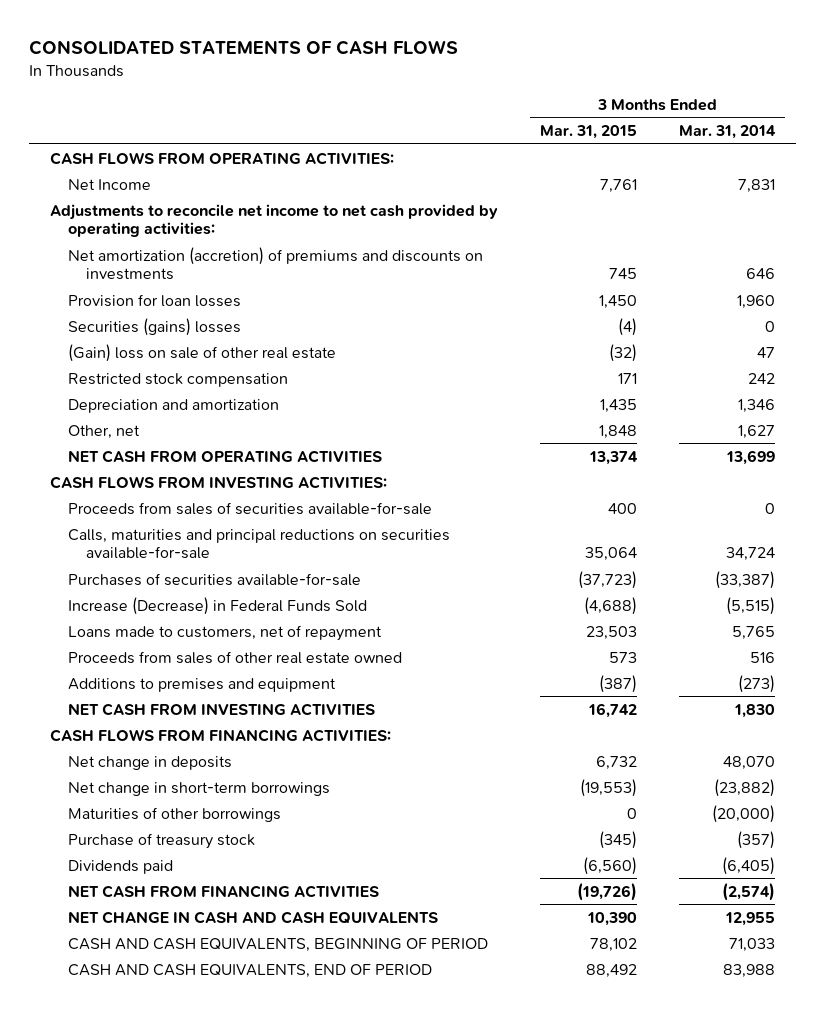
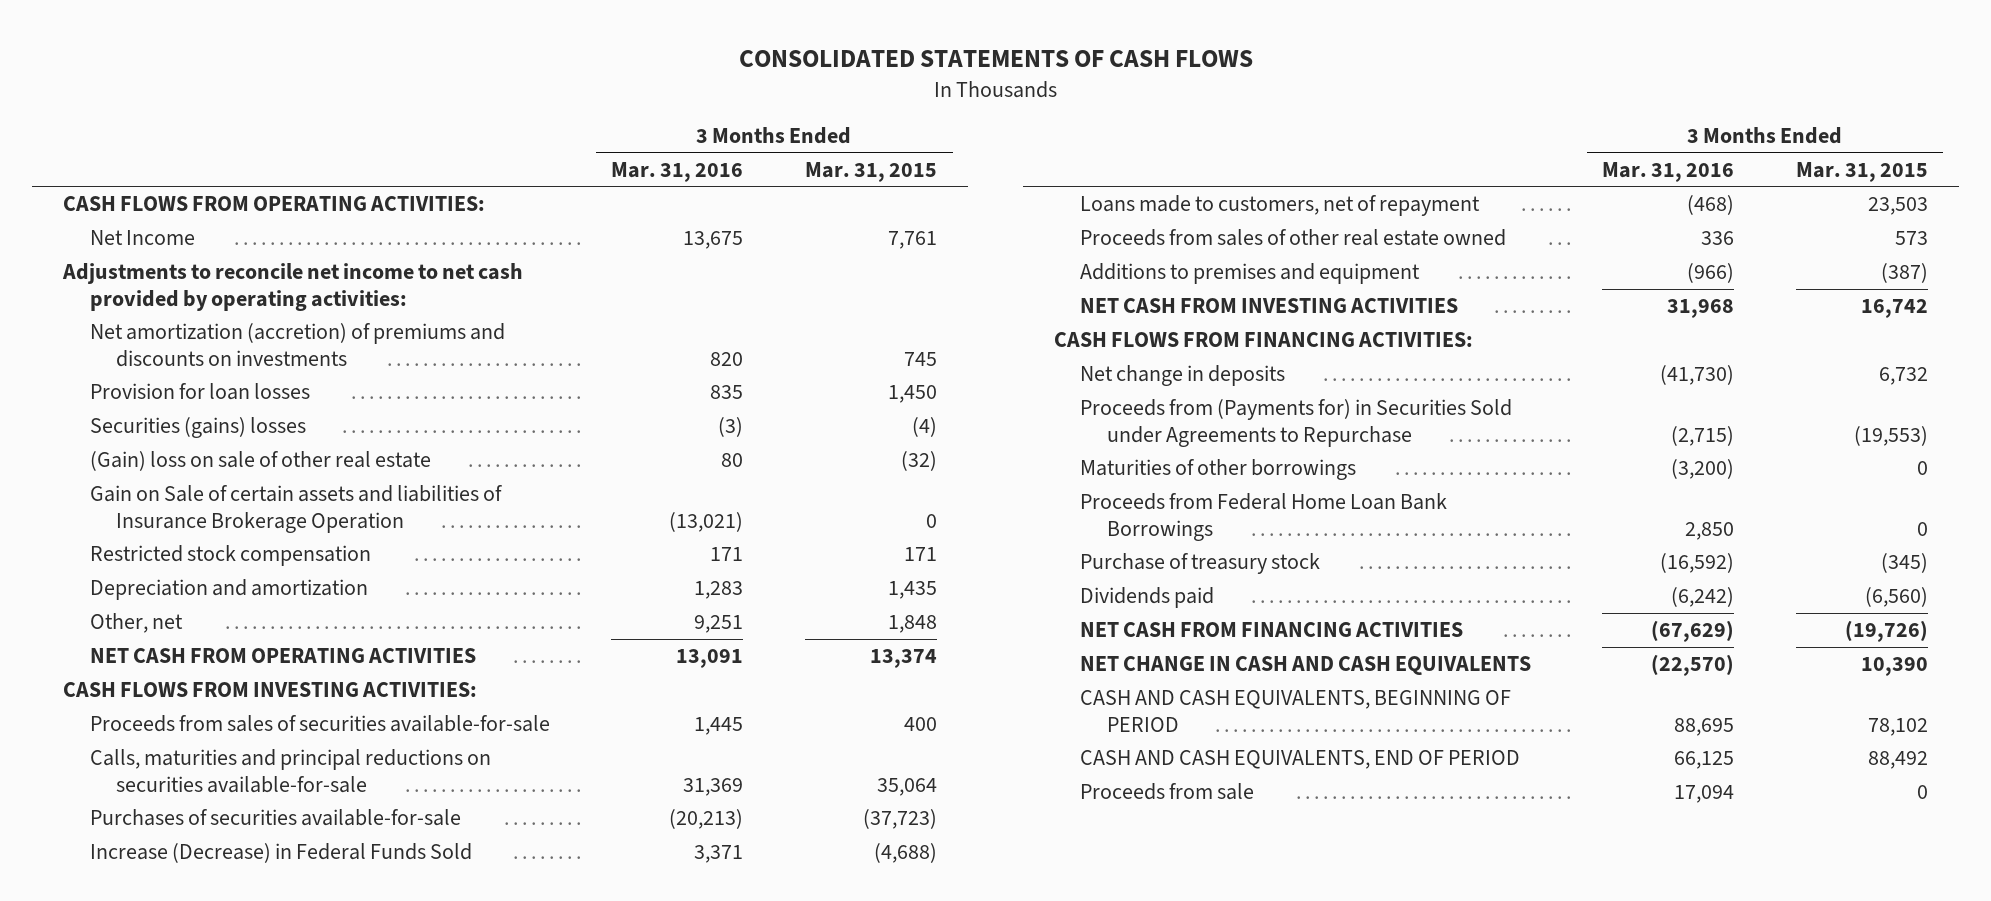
[678,125,776,140] Mar. 31, 2014 -> none
none -> [611,161,744,182] Mar. 31, 2016
none -> [89,485,503,533] Gain on Sale of certain assets and liabilities of Insurance Brokerage Operation
[68,781,331,796] Net change in short-term borrowings -> [1080,399,1513,447] Proceeds from (Payments for) in Securities Sold under Agreements to Repurchase
none -> [1080,493,1448,541] Proceeds from Federal Home Loan Bank Borrowings
none -> [1080,783,1255,801] Proceeds from sale

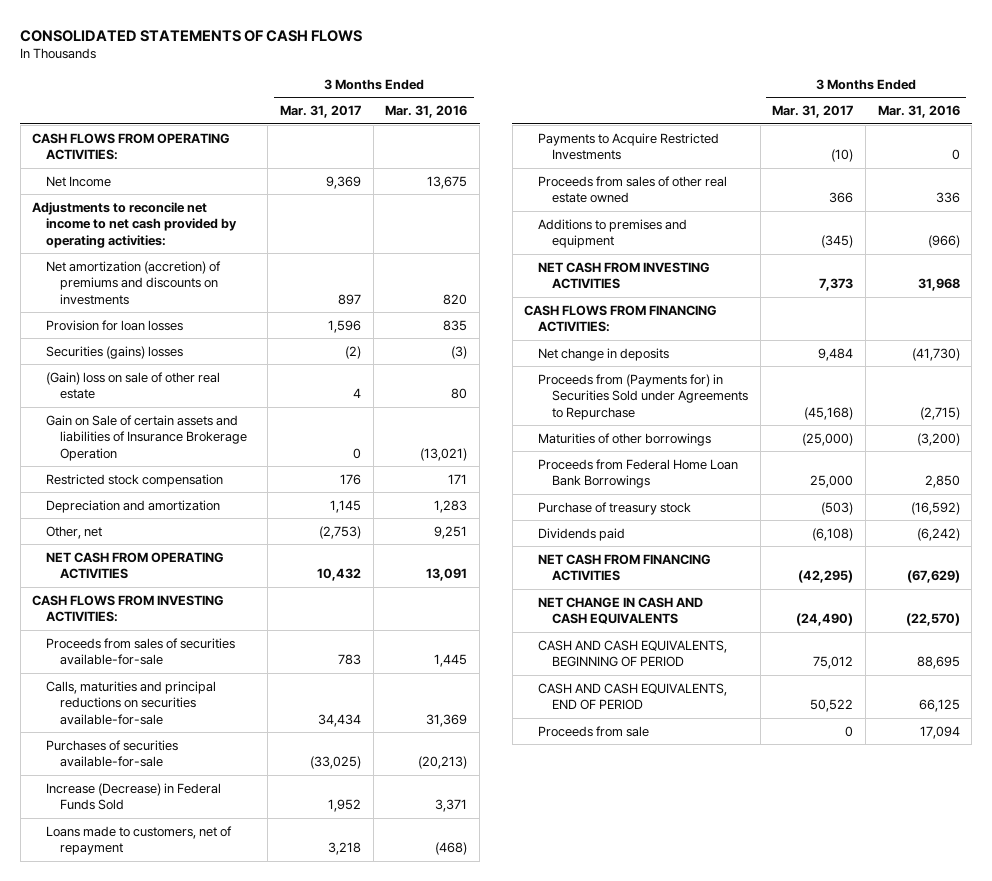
[805,161,938,182] Mar. 31, 2015 -> none
none -> [280,105,362,119] Mar. 31, 2017
none -> [538,132,720,161] Payments to Acquire Restricted Investments

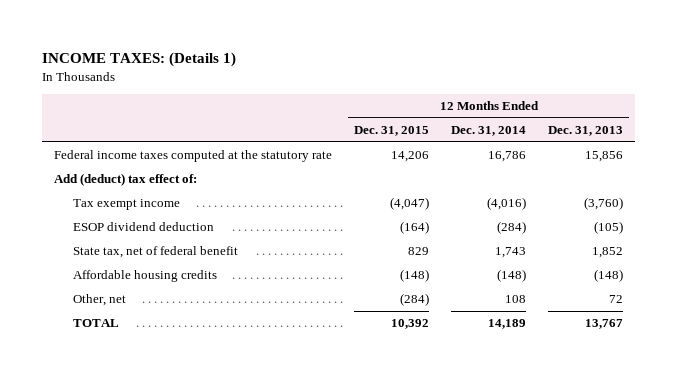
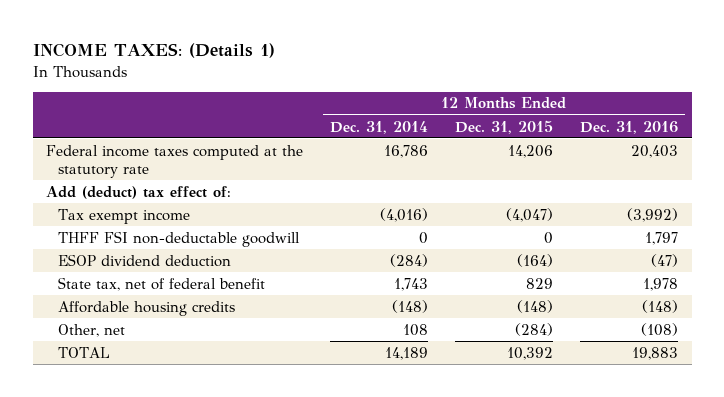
[548,126,624,137] Dec. 31, 2013 -> none
none -> [580,120,679,134] Dec. 31, 2016
none -> [57,230,300,247] THFF FSI non-deductable goodwill

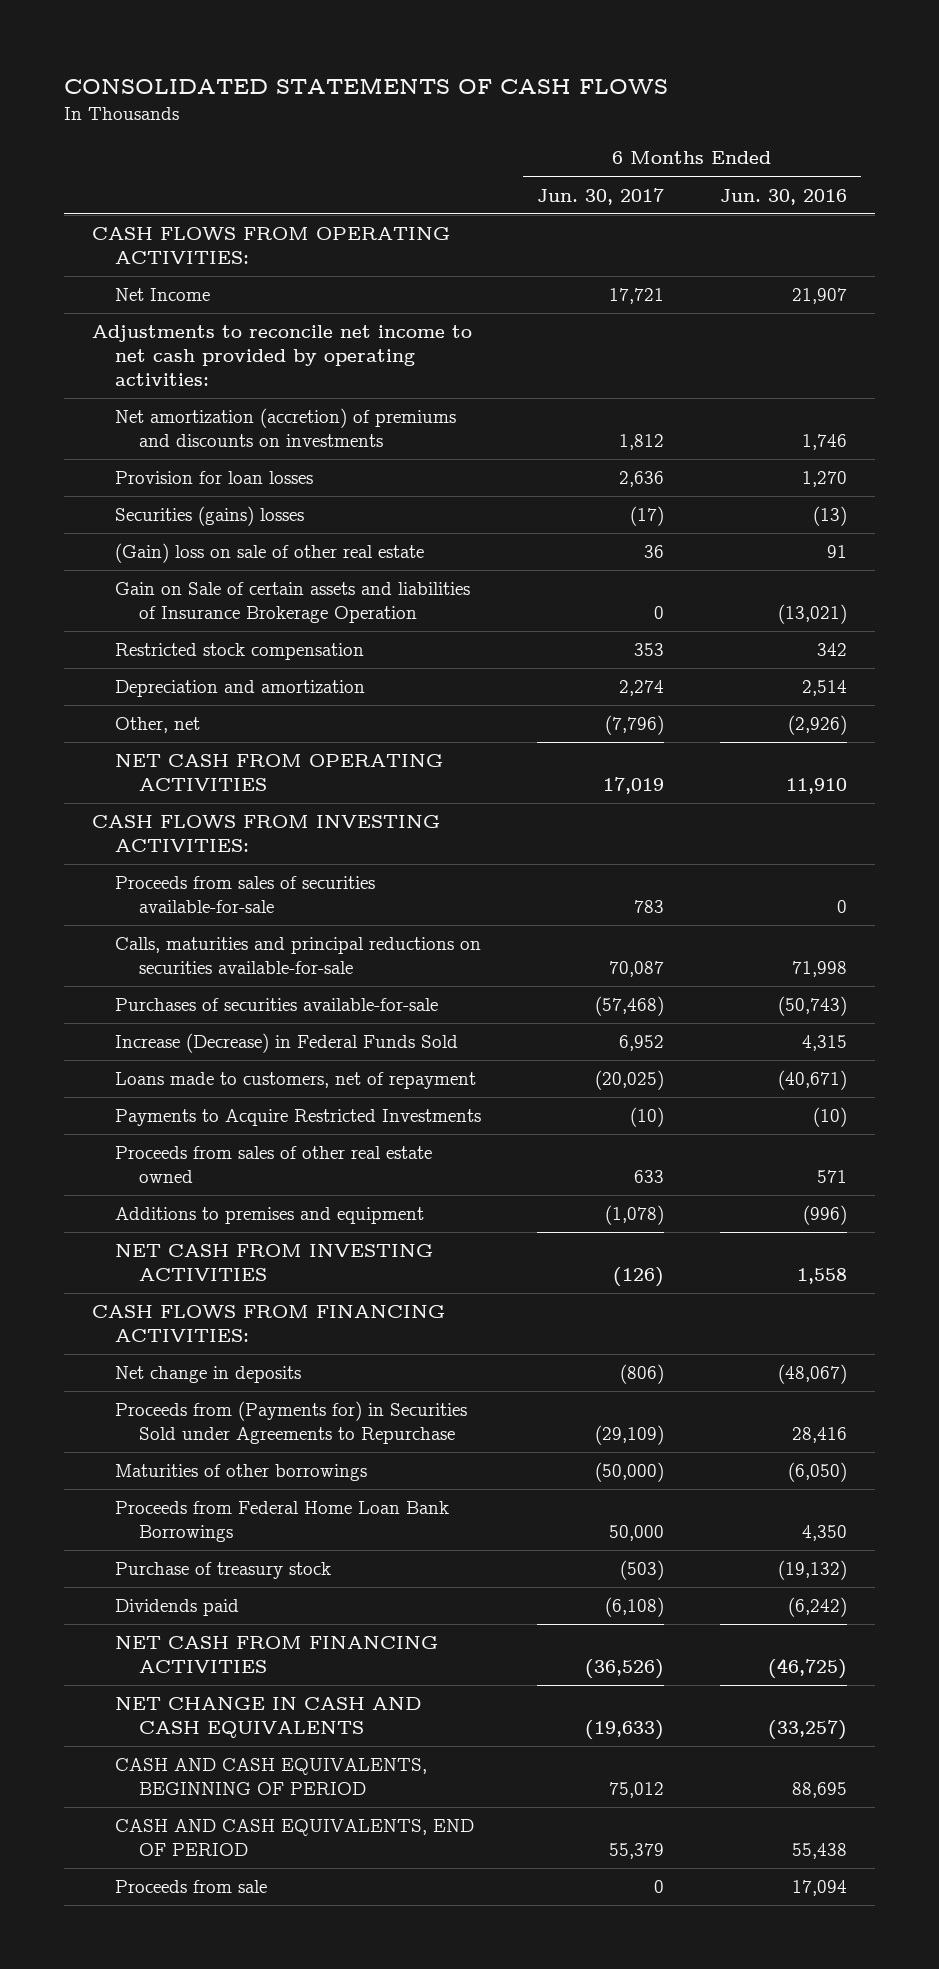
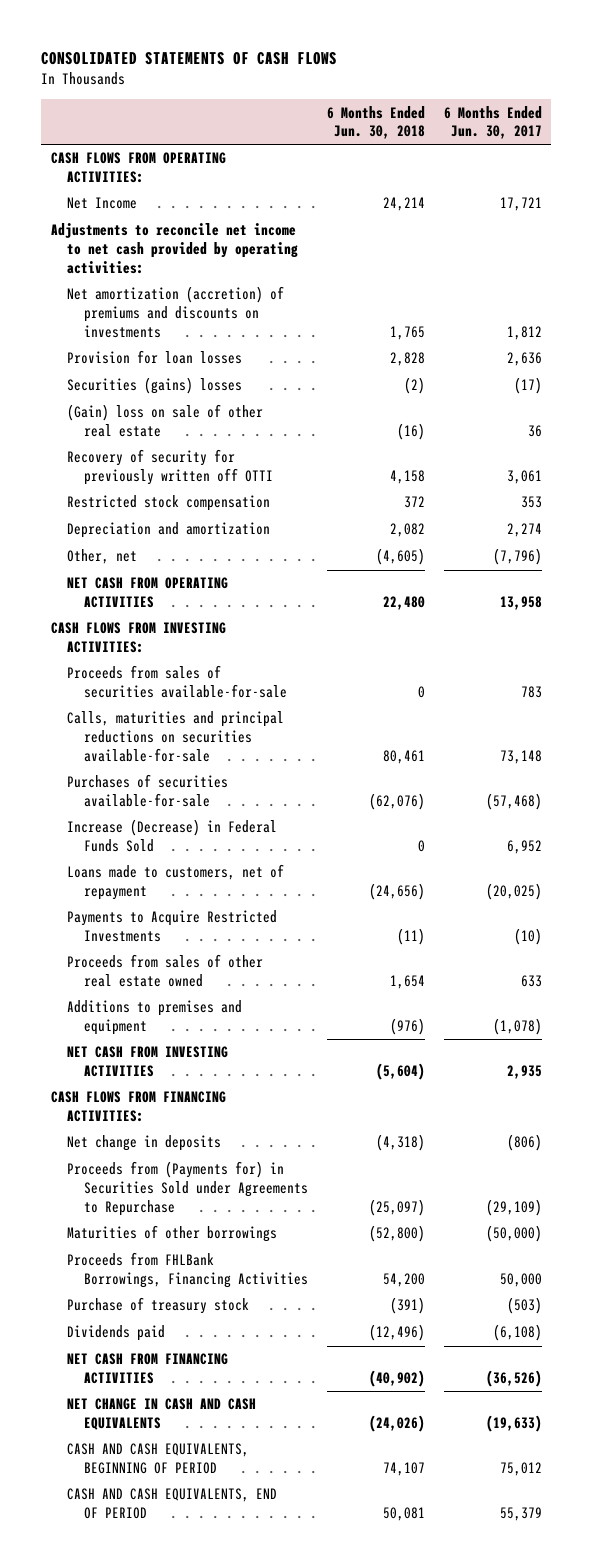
[719,188,847,205] Jun. 30, 2016 -> none
none -> [326,105,425,140] 6 Months Ended Jun. 30, 2018
[115,582,471,624] Gain on Sale of certain assets and liabilities of Insurance Brokerage Operation -> none
none -> [67,449,274,486] Recovery of security for previously written off OTTI
[603,777,665,795] 17,019 -> [499,596,542,611] 13,958
[609,961,665,978] 70,087 -> [499,750,542,765] 73,148
[613,1267,665,1288] (126) -> [506,1065,542,1080] 2,935
[115,1501,450,1543] Proceeds from Federal Home Loan Bank Borrowings -> [67,1252,309,1289] Proceeds from FHLBank Borrowings, Financing Activities
[115,1880,268,1894] Proceeds from sale -> none

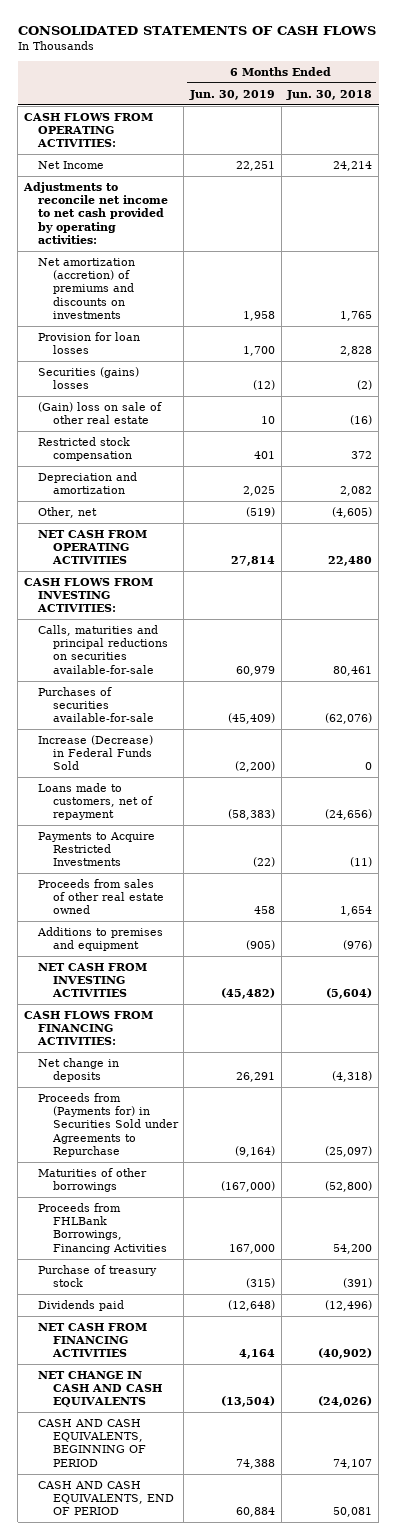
[443,105,542,140] 6 Months Ended Jun. 30, 2017 -> none
none -> [188,89,275,100] Jun. 30, 2019
[67,449,274,486] Recovery of security for previously written off OTTI -> none
[67,665,288,699] Proceeds from sales of securities available-for-sale -> none

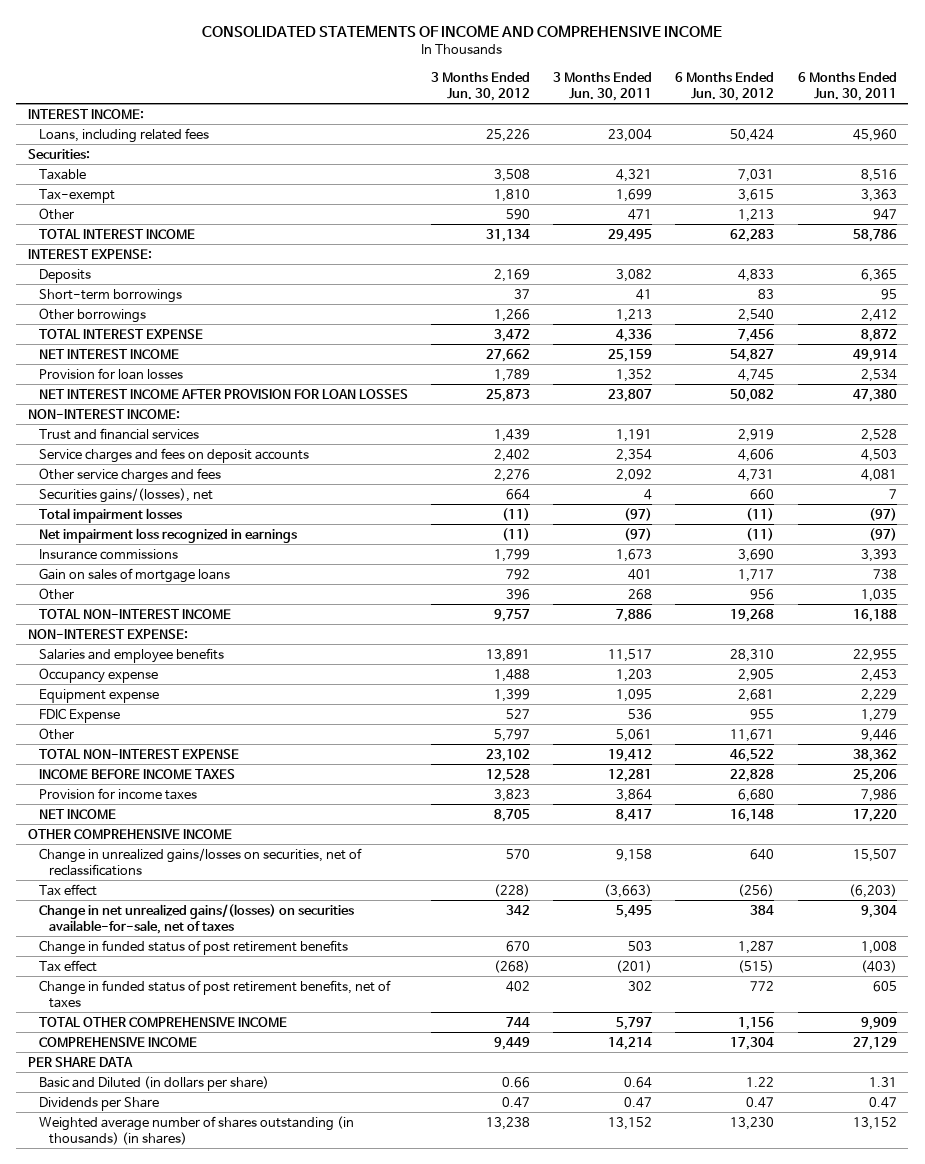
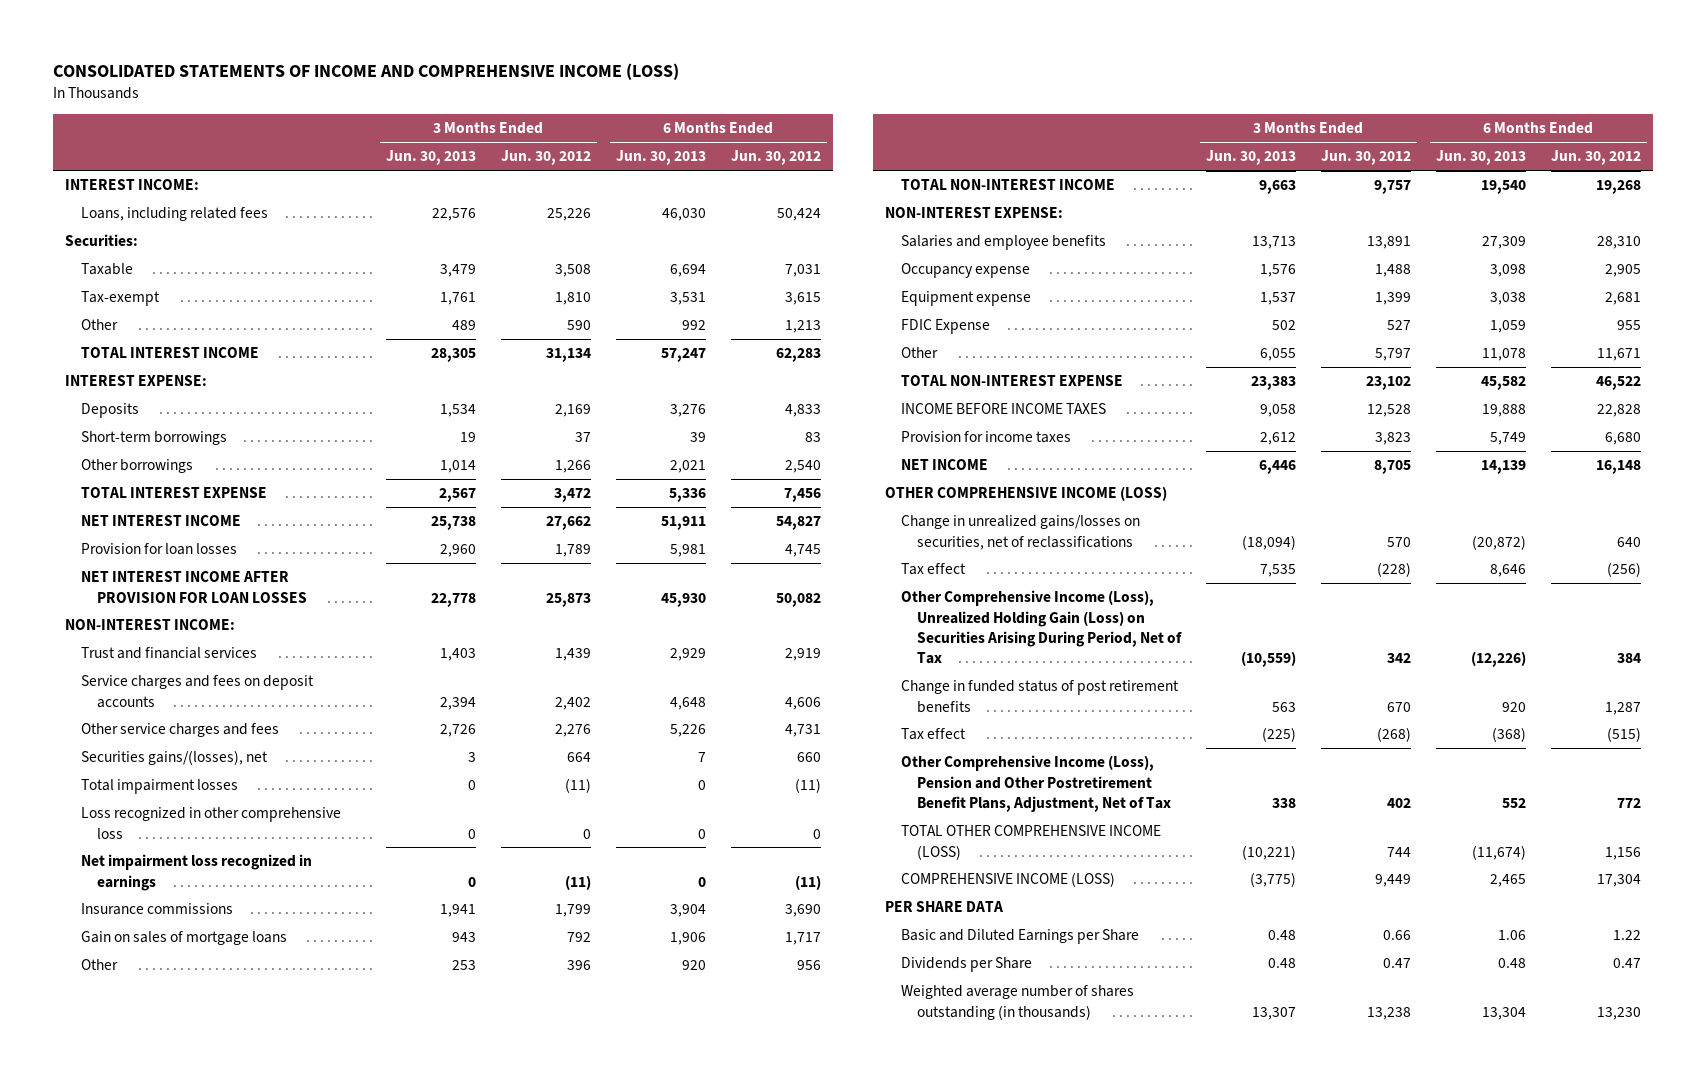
[202,24,723,37] CONSOLIDATED STATEMENTS OF INCOME AND COMPREHENSIVE INCOME -> [52,63,679,81] CONSOLIDATED STATEMENTS OF INCOME AND COMPREHENSIVE INCOME (LOSS)
[553,71,653,101] 3 Months Ended Jun. 30, 2011 -> none
[797,71,897,101] 6 Months Ended Jun. 30, 2011 -> none
none -> [385,150,476,166] Jun. 30, 2013
none -> [615,150,706,166] Jun. 30, 2013
none -> [81,807,342,839] Loss recognized in other comprehensive loss
[27,828,232,839] OTHER COMPREHENSIVE INCOME -> [885,486,1168,502] OTHER COMPREHENSIVE INCOME (LOSS)
[38,903,354,934] Change in net unrealized gains/(losses) on securities available-for-sale, net of taxes -> [900,590,1182,665] Other Comprehensive Income (Loss), Unrealized Holding Gain (Loss) on Securities Arising During Period, Net of Tax
[38,979,391,1008] Change in funded status of post retirement benefits, net of taxes -> [900,755,1171,813] Other Comprehensive Income (Loss), Pension and Other Postretirement Benefit Plans, Adjustment, Net of Tax
[38,1016,287,1027] TOTAL OTHER COMPREHENSIVE INCOME -> [900,825,1161,860] TOTAL OTHER COMPREHENSIVE INCOME (LOSS)
[38,1036,197,1047] COMPREHENSIVE INCOME -> [900,872,1115,888] COMPREHENSIVE INCOME (LOSS)
[38,1075,269,1091] Basic and Diluted (in dollars per share) -> [900,929,1139,945] Basic and Diluted Earnings per Share
[38,1115,354,1145] Weighted average number of shares outstanding (in thousands) (in shares) -> [900,985,1134,1020] Weighted average number of shares outstanding (in thousands)

